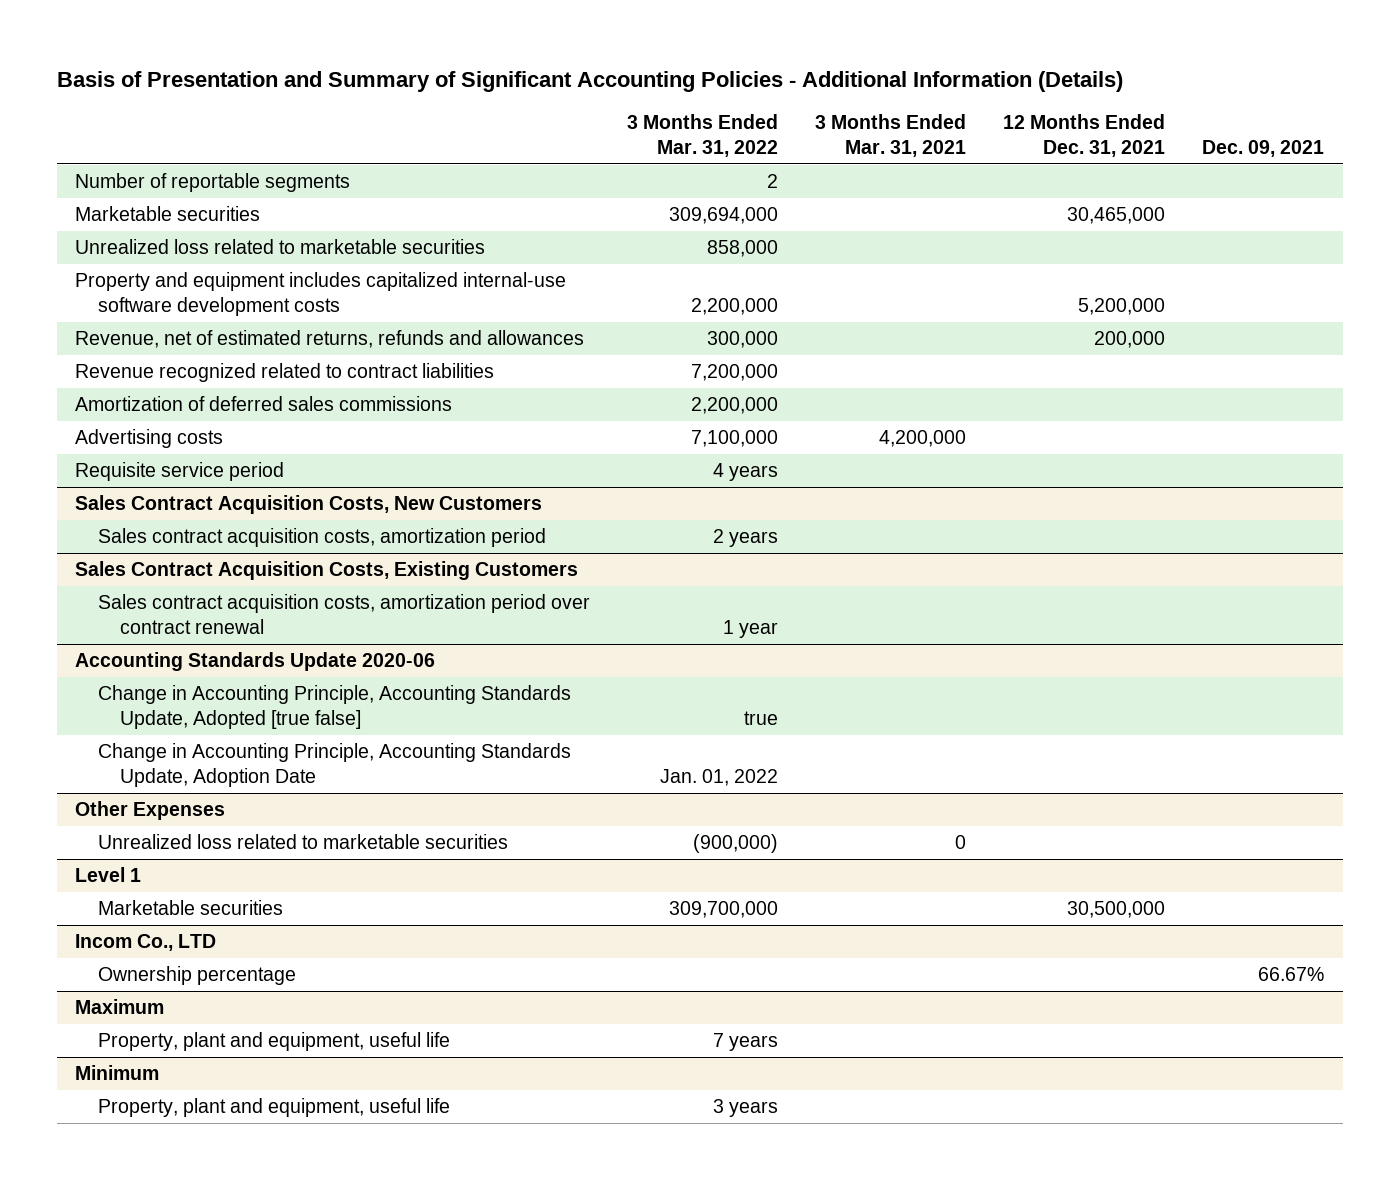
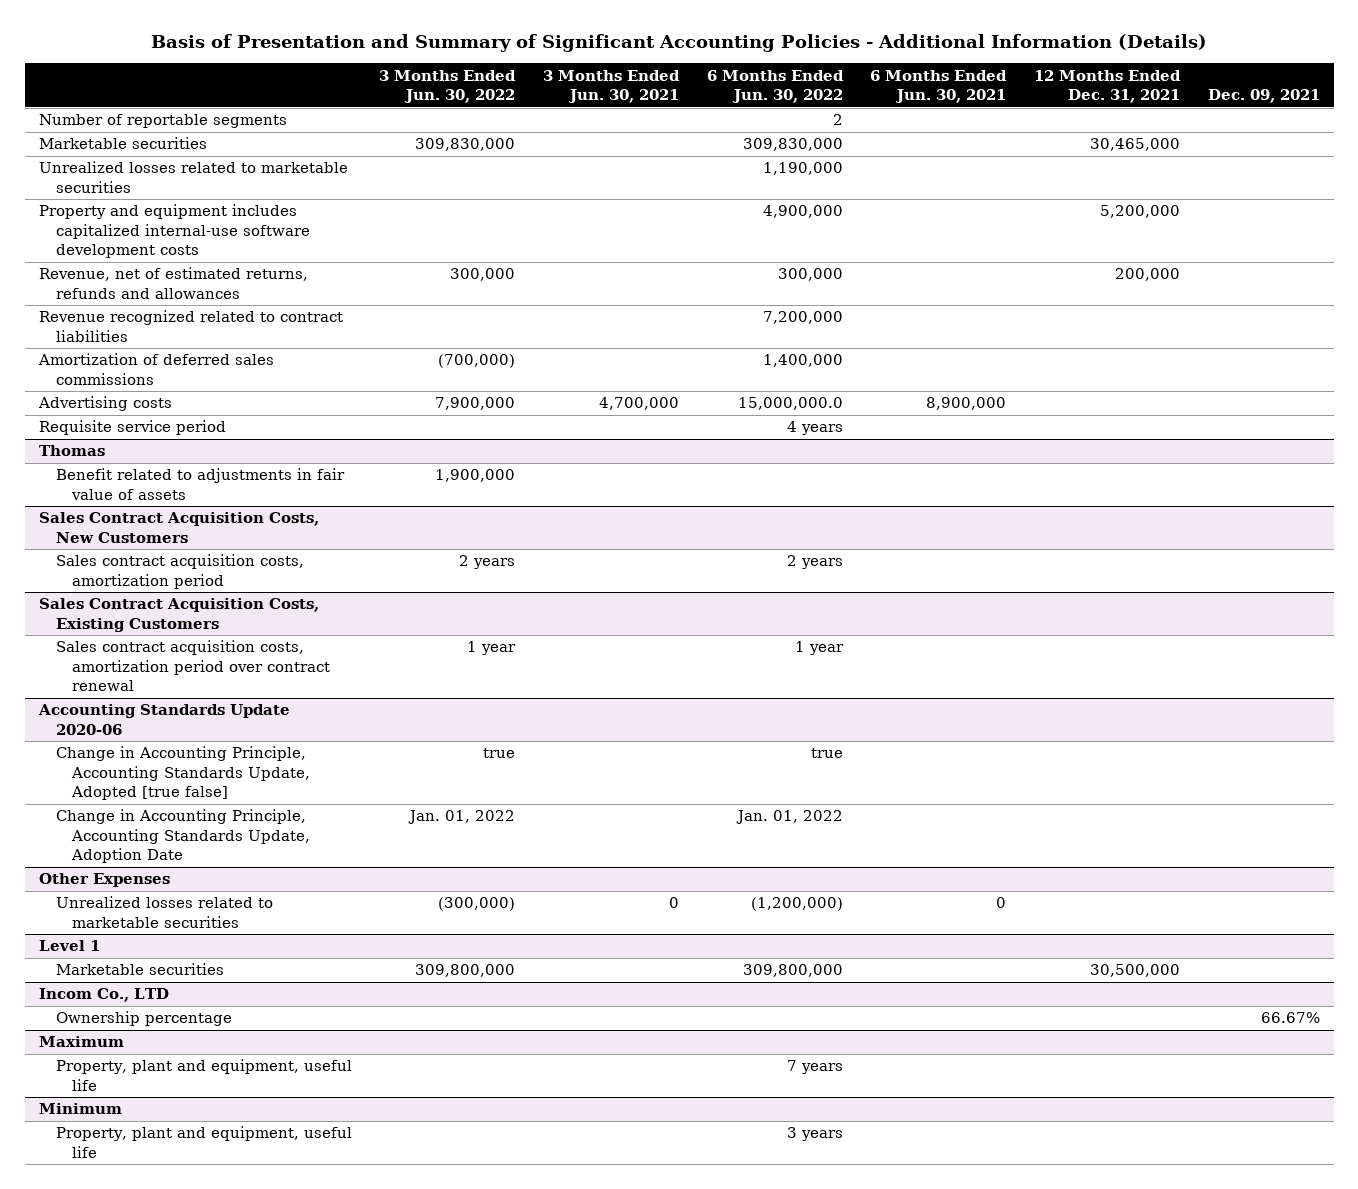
[626,114,778,158] 3 Months Ended Mar. 31, 2022 -> none
[814,114,966,158] 3 Months Ended Mar. 31, 2021 -> none
none -> [379,69,517,104] 3 Months Ended Jun. 30, 2022
none -> [542,69,680,104] 3 Months Ended Jun. 30, 2021
none -> [706,69,844,104] 6 Months Ended Jun. 30, 2022
none -> [870,69,1008,104] 6 Months Ended Jun. 30, 2021
[75,239,486,255] Unrealized loss related to marketable securities -> [38,161,348,193] Unrealized losses related to marketable securities
none -> [38,445,105,457] Thomas
none -> [55,468,345,500] Benefit related to adjustments in fair value of assets
[97,834,508,850] Unrealized loss related to marketable securities -> [55,896,273,928] Unrealized losses related to marketable securities

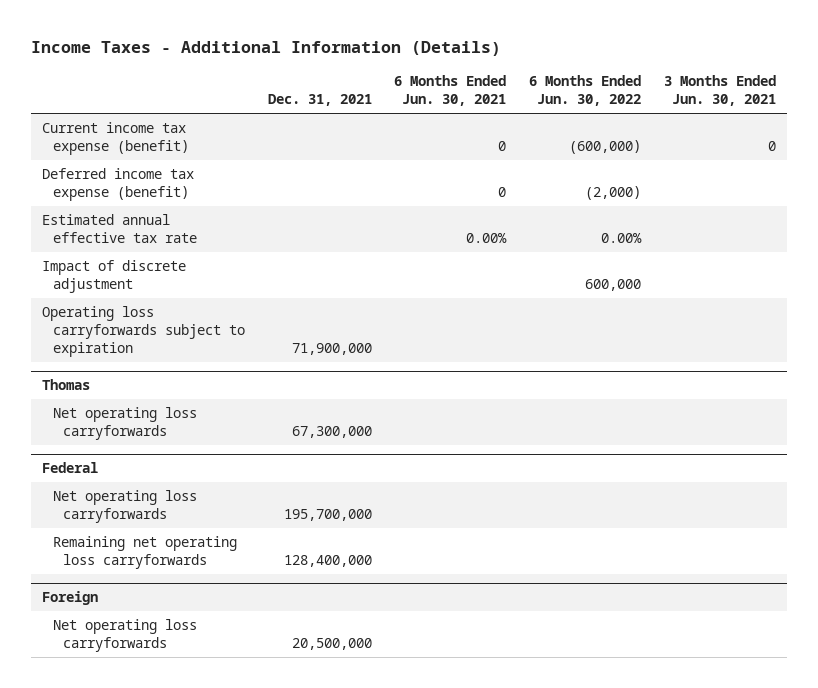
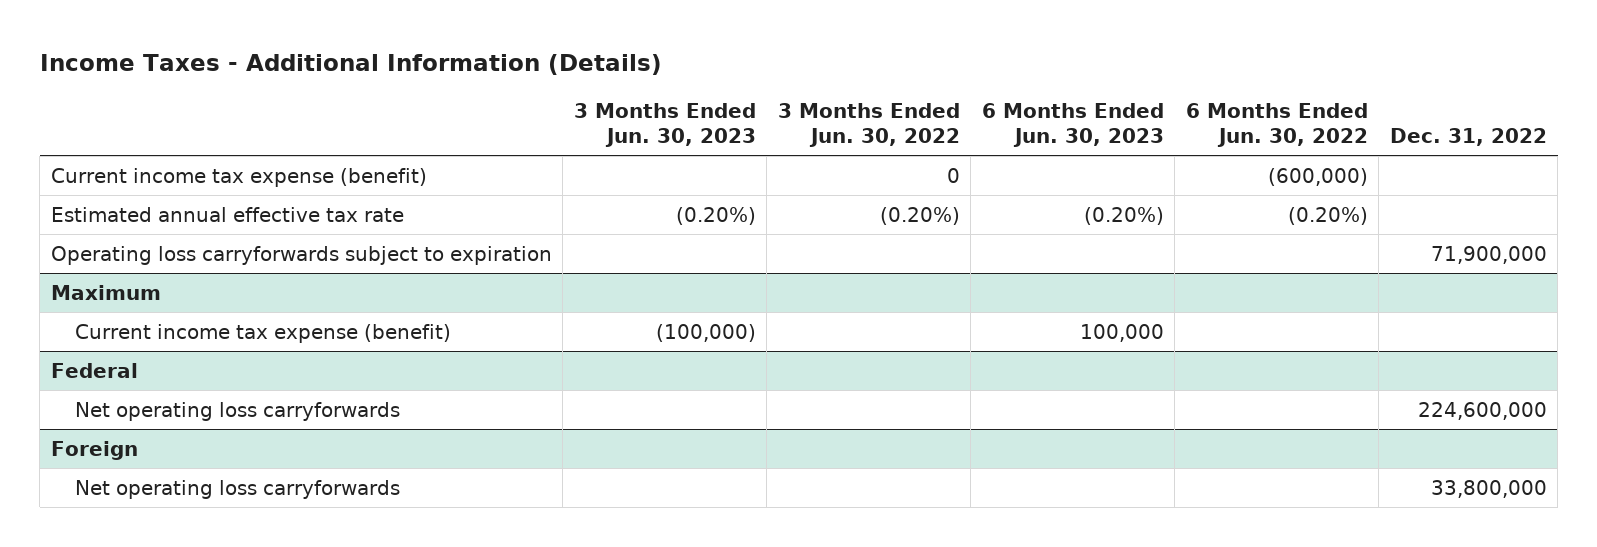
[267,94,372,107] Dec. 31, 2021 -> none
[394,75,507,107] 6 Months Ended Jun. 30, 2021 -> none
[663,75,776,107] 3 Months Ended Jun. 30, 2021 -> none
none -> [573,102,756,148] 3 Months Ended Jun. 30, 2023
none -> [777,102,960,148] 3 Months Ended Jun. 30, 2022
none -> [981,102,1164,148] 6 Months Ended Jun. 30, 2023
none -> [1389,128,1547,147] Dec. 31, 2022
[42,168,195,202] Deferred income tax expense (benefit) -> none
[42,260,187,294] Impact of discrete adjustment -> none
[601,233,643,244] 0.00% -> [1287,206,1368,225] (0.20%)
[42,379,91,391] Thomas -> none
[52,407,197,441] Net operating loss carryforwards -> none
none -> [50,284,161,300] Maximum
none -> [74,323,451,343] Current income tax expense (benefit)
[52,536,237,570] Remaining net operating loss carryforwards -> none

